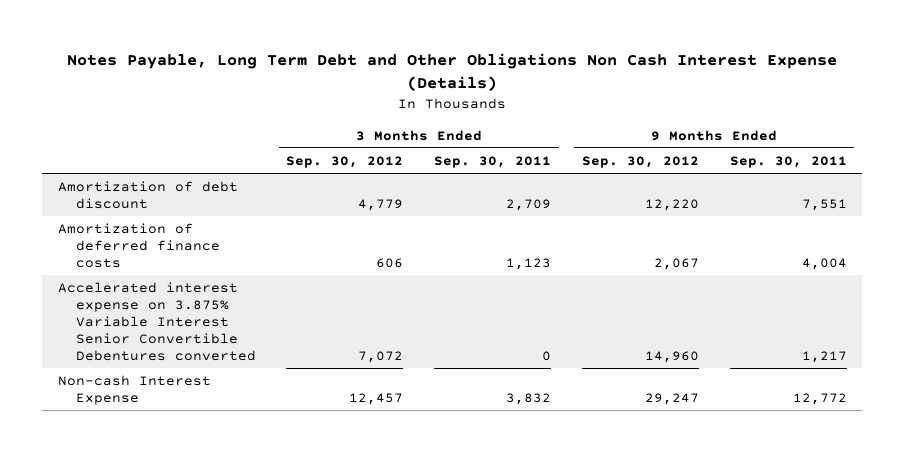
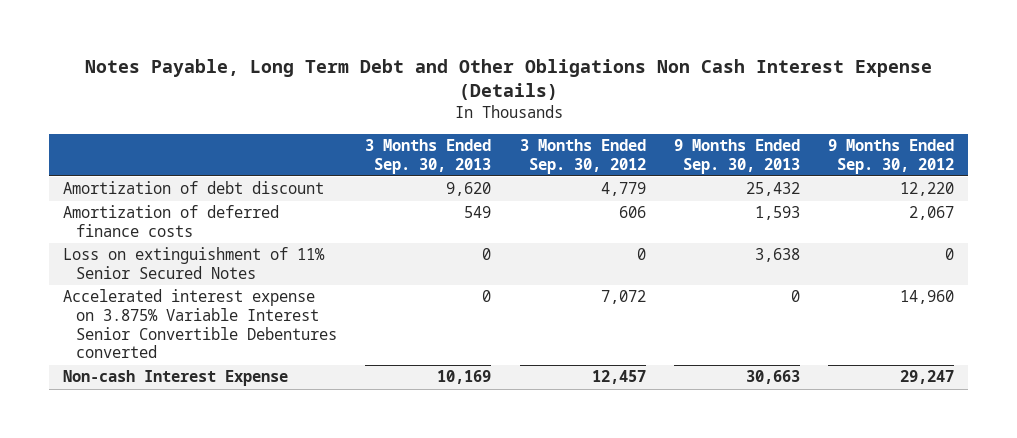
[434,155,552,168] Sep. 30, 2011 -> none
[729,155,847,168] Sep. 30, 2011 -> none
none -> [365,139,492,174] 3 Months Ended Sep. 30, 2013
none -> [673,139,800,174] 9 Months Ended Sep. 30, 2013
none -> [63,247,326,280] Loss on extinguishment of 11% Senior Secured Notes

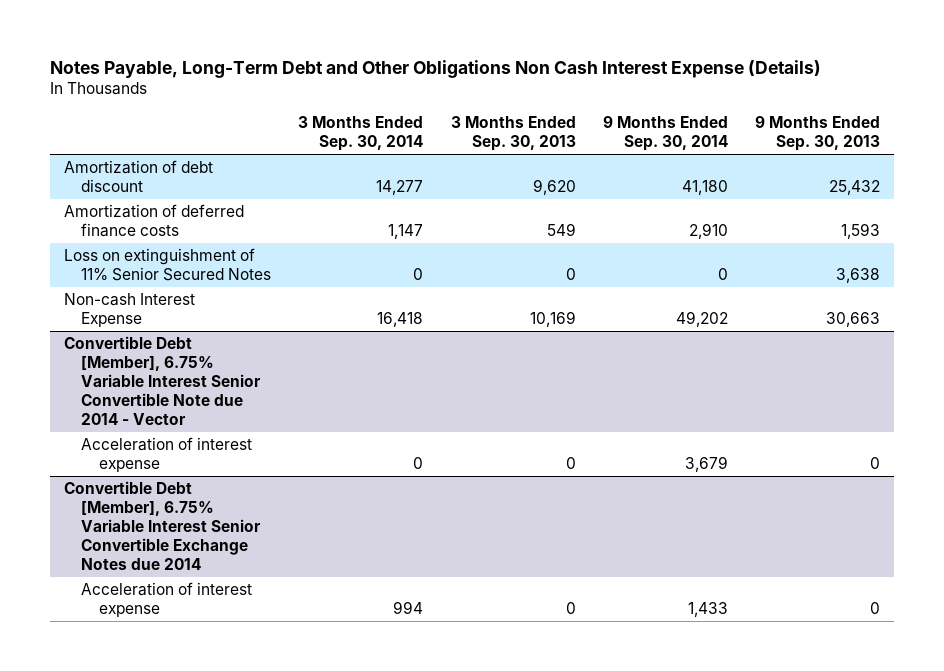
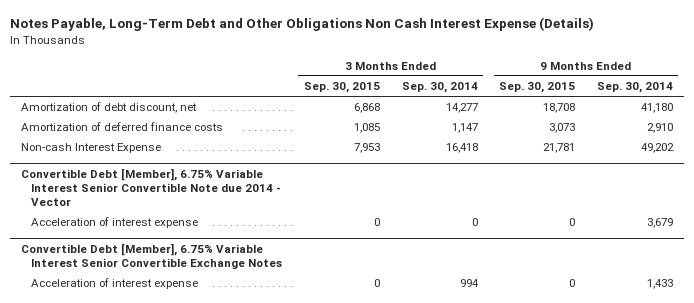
[450,116,576,151] 3 Months Ended Sep. 30, 2013 -> none
[755,116,881,151] 9 Months Ended Sep. 30, 2013 -> none
none -> [303,82,380,94] Sep. 30, 2015
none -> [499,82,576,94] Sep. 30, 2015
[63,160,213,193] Amortization of debt discount -> [20,102,197,114] Amortization of debt discount, net
[63,248,272,282] Loss on extinguishment of 11% Senior Secured Notes -> none
[63,481,262,570] Convertible Debt [Member], 6.75% Variable Interest Senior Convertible Exchange Notes due 2014 -> [20,243,283,270] Convertible Debt [Member], 6.75% Variable Interest Senior Convertible Exchange Notes

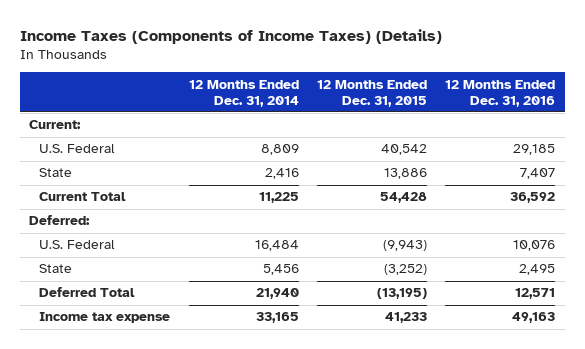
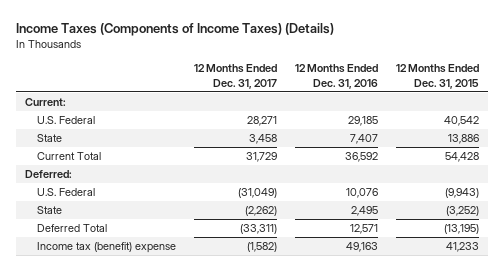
[188,79,299,107] 12 Months Ended Dec. 31, 2014 -> none
none -> [194,64,278,89] 12 Months Ended Dec. 31, 2017
[39,312,171,324] Income tax expense -> [37,242,177,254] Income tax (benefit) expense

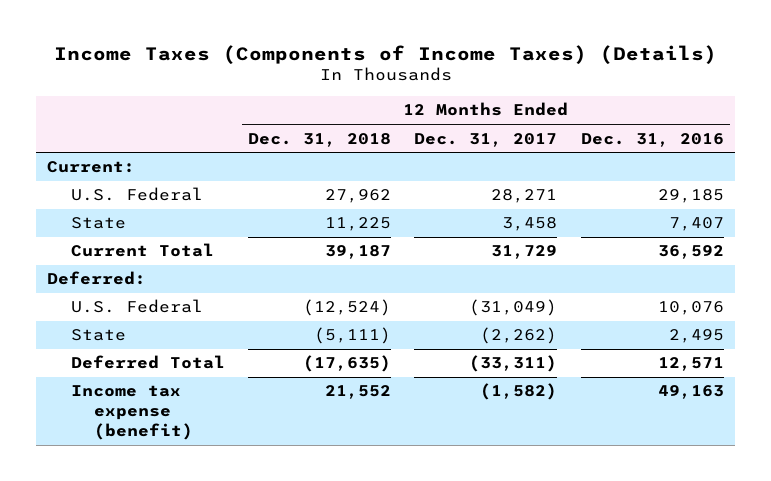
[395,64,479,89] 12 Months Ended Dec. 31, 2015 -> none
none -> [248,132,392,147] Dec. 31, 2018
[37,242,177,254] Income tax (benefit) expense -> [70,385,193,441] Income tax expense (benefit)

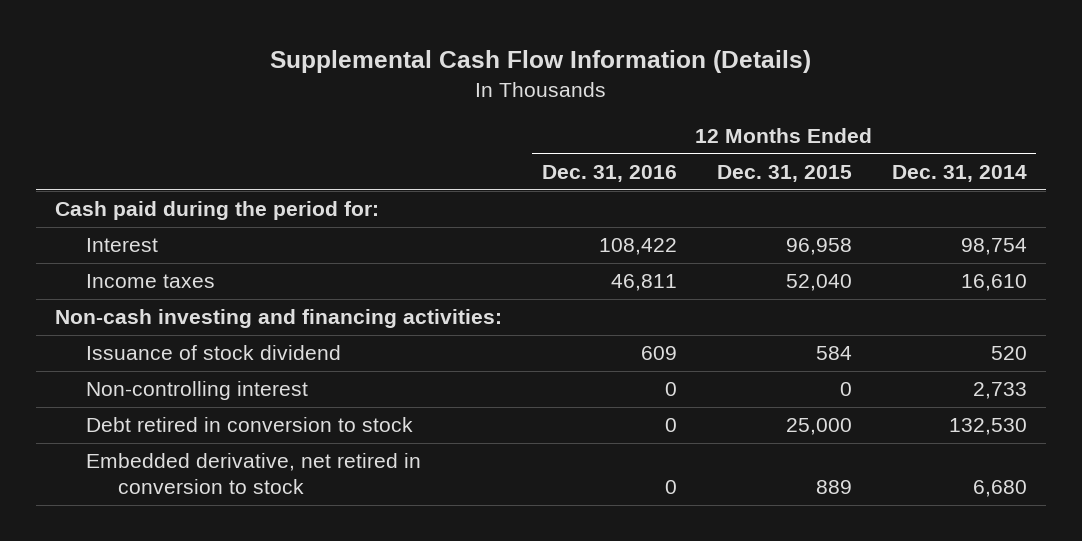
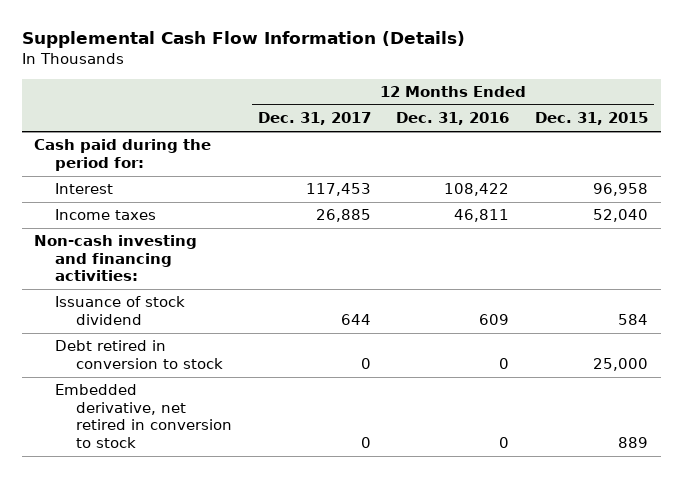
[891,165,1027,183] Dec. 31, 2014 -> none
none -> [257,112,371,126] Dec. 31, 2017
[86,381,309,401] Non-controlling interest -> none

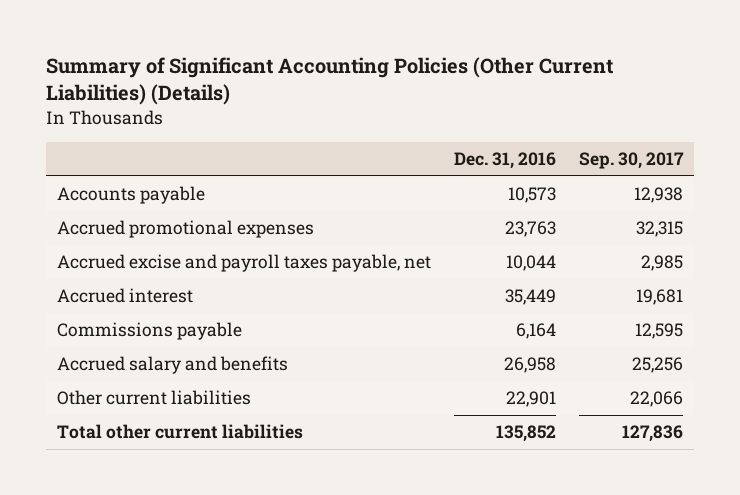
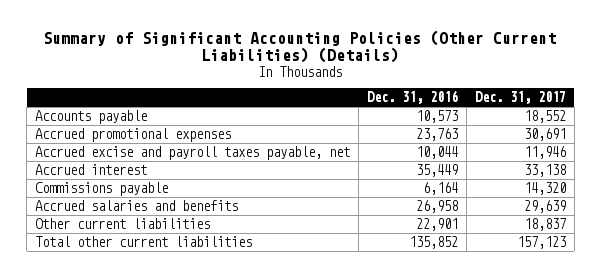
[578,151,684,169] Sep. 30, 2017 -> none
none -> [474,91,566,105] Dec. 31, 2017
[57,356,289,375] Accrued salary and benefits -> [35,200,239,212] Accrued salaries and benefits

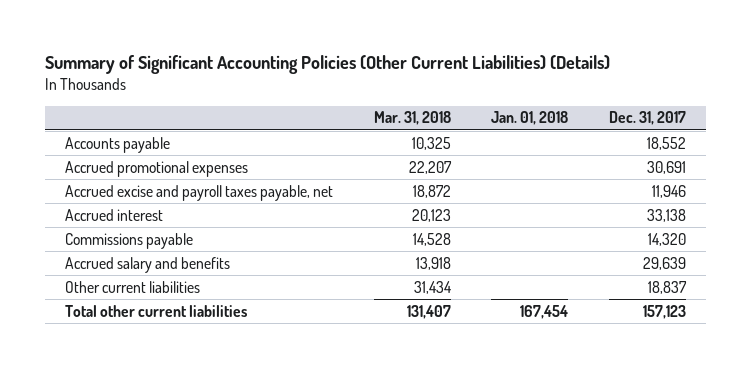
[366,90,458,105] Dec. 31, 2016 -> none
none -> [373,111,451,126] Mar. 31, 2018
none -> [491,111,569,126] Jan. 01, 2018
[35,200,239,212] Accrued salaries and benefits -> [65,256,231,273] Accrued salary and benefits

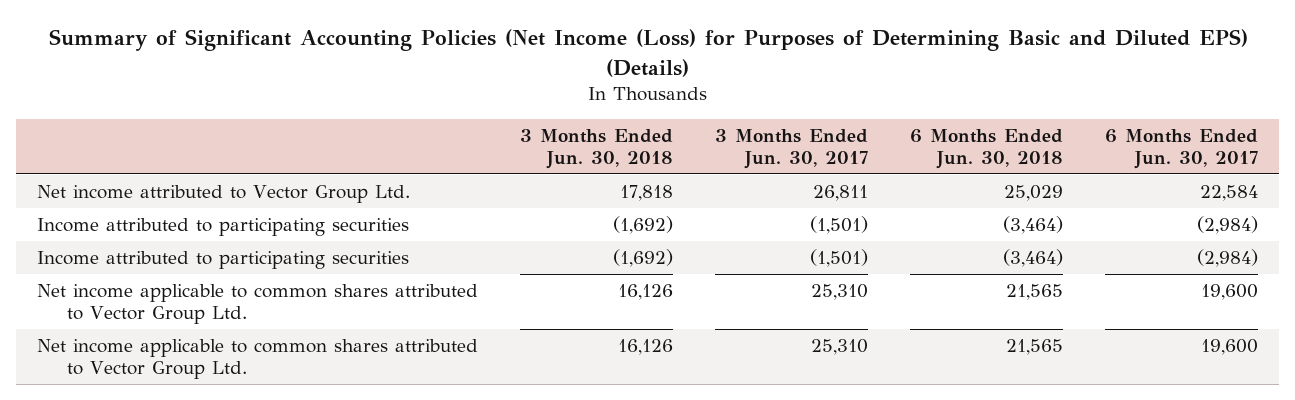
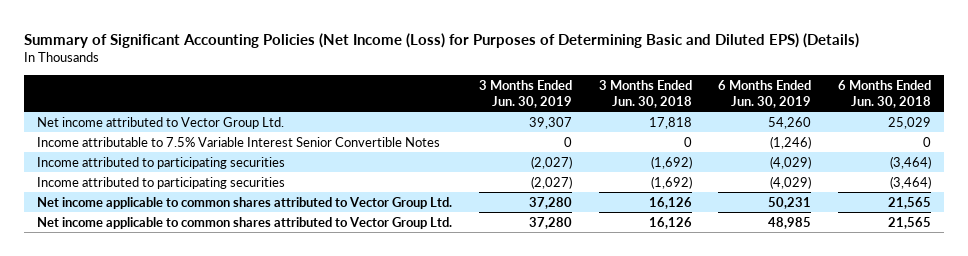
[715,128,869,169] 3 Months Ended Jun. 30, 2017 -> none
[1105,128,1259,169] 6 Months Ended Jun. 30, 2017 -> none
none -> [479,80,573,109] 3 Months Ended Jun. 30, 2019
none -> [718,80,812,109] 6 Months Ended Jun. 30, 2019
none -> [37,136,441,147] Income attributable to 7.5% Variable Interest Senior Convertible Notes

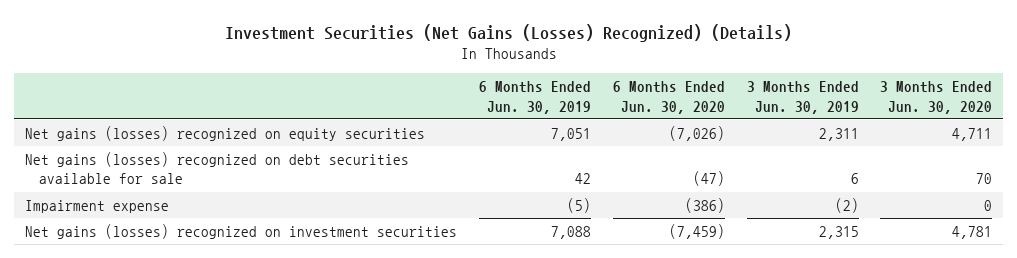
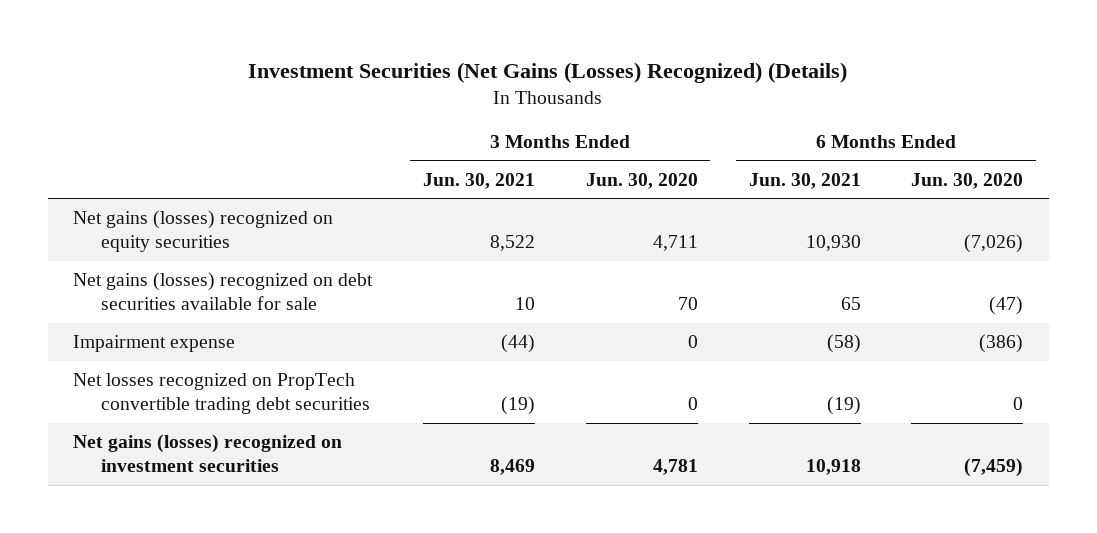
[478,81,591,114] 6 Months Ended Jun. 30, 2019 -> none
[746,81,859,114] 3 Months Ended Jun. 30, 2019 -> none
none -> [422,172,535,189] Jun. 30, 2021
none -> [748,172,861,189] Jun. 30, 2021
none -> [73,373,370,414] Net losses recognized on PropTech convertible trading debt securities

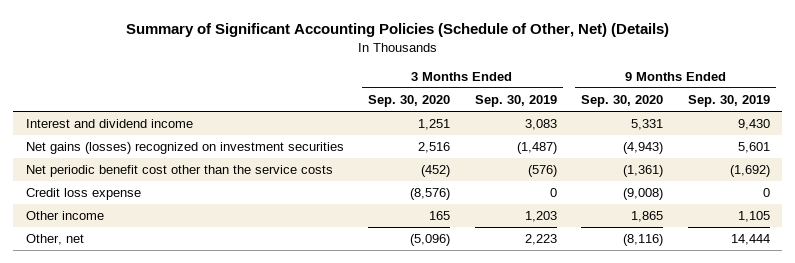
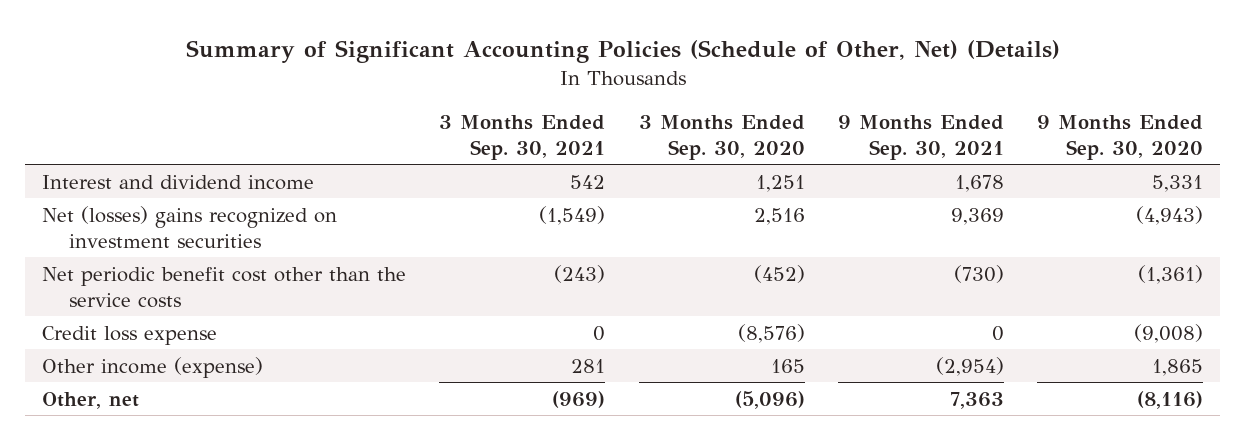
[474,95,557,108] Sep. 30, 2019 -> none
[687,95,770,108] Sep. 30, 2019 -> none
none -> [439,114,606,161] 3 Months Ended Sep. 30, 2021
none -> [838,114,1005,161] 9 Months Ended Sep. 30, 2021
[25,142,344,155] Net gains (losses) recognized on investment securities -> [41,205,337,248] Net (losses) gains recognized on investment securities
[25,211,104,221] Other income -> [41,356,263,378] Other income (expense)

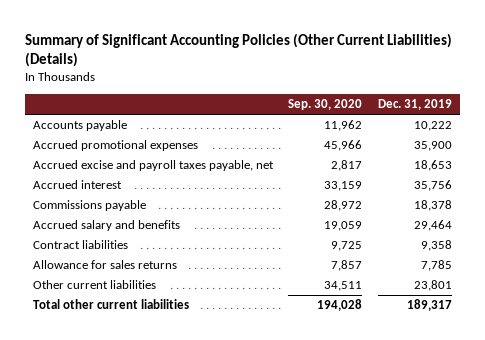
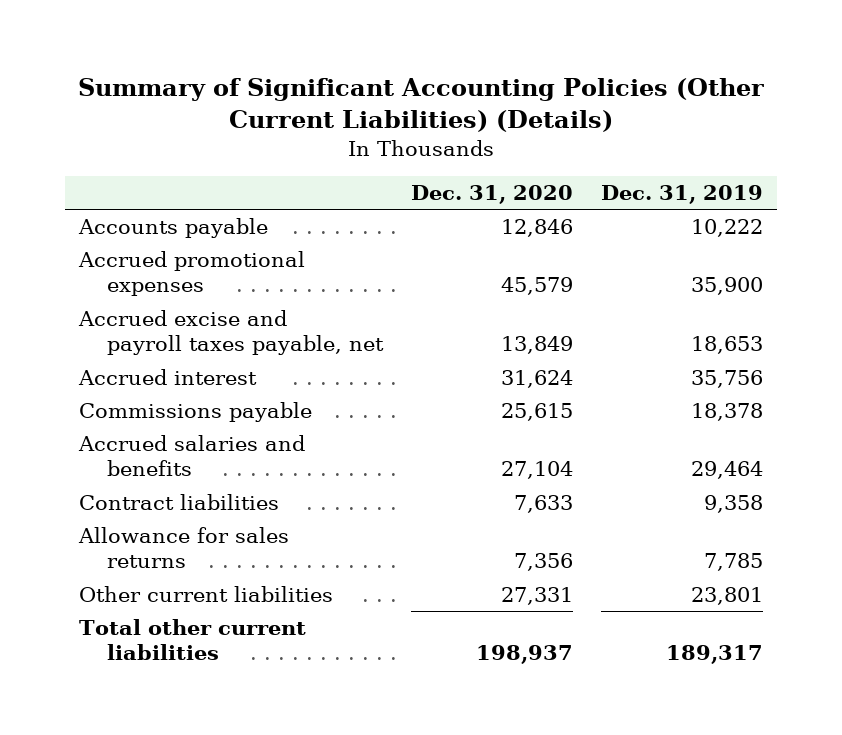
[288,99,363,111] Sep. 30, 2020 -> none
none -> [410,185,573,205] Dec. 31, 2020
[32,220,180,232] Accrued salary and benefits -> [77,435,305,477] Accrued salaries and benefits

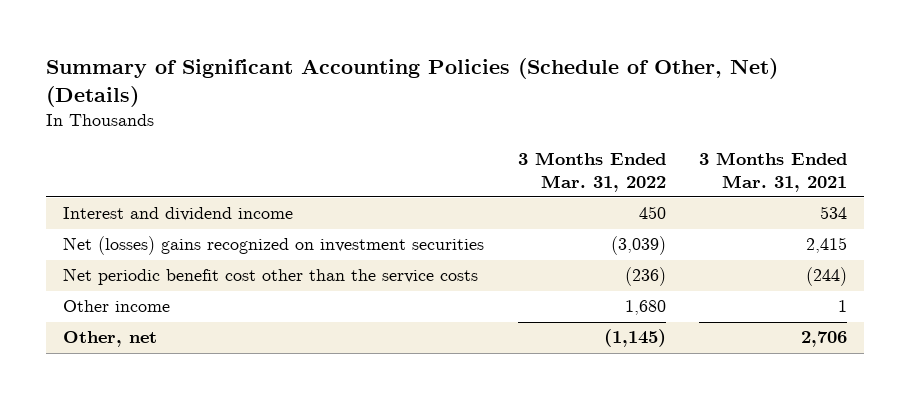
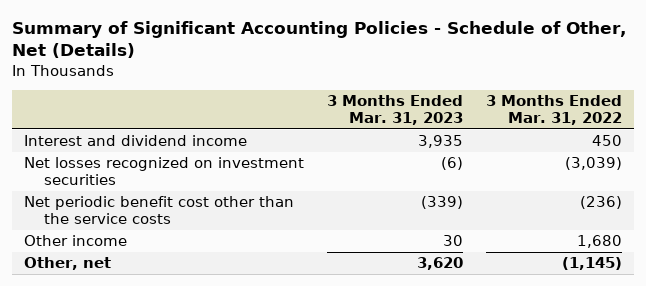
[46,57,779,107] Summary of Significant Accounting Policies (Schedule of Other, Net) (Details) -> [12,21,627,59] Summary of Significant Accounting Policies - Schedule of Other, Net (Details)
[699,152,848,192] 3 Months Ended Mar. 31, 2021 -> none
none -> [326,95,463,125] 3 Months Ended Mar. 31, 2023
[63,236,485,256] Net (losses) gains recognized on investment securities -> [23,157,304,185] Net losses recognized on investment securities

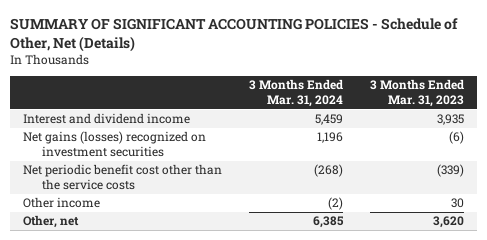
[12,21,627,59] Summary of Significant Accounting Policies - Schedule of Other, Net (Details) -> [9,17,458,52] SUMMARY OF SIGNIFICANT ACCOUNTING POLICIES - Schedule of Other, Net (Details)
[485,95,622,125] 3 Months Ended Mar. 31, 2022 -> none
none -> [248,79,343,108] 3 Months Ended Mar. 31, 2024
[23,157,304,185] Net losses recognized on investment securities -> [23,131,207,157] Net gains (losses) recognized on investment securities

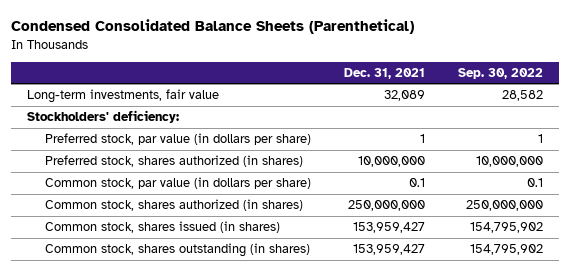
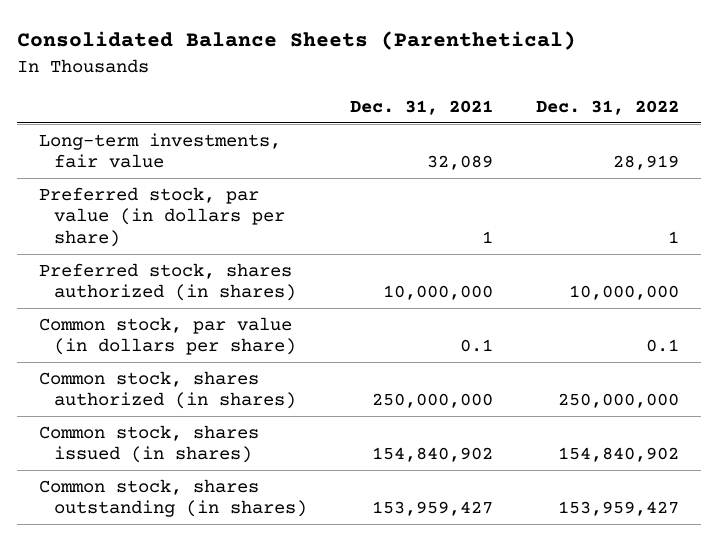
[10,18,414,34] Condensed Consolidated Balance Sheets (Parenthetical) -> [17,31,577,51] Consolidated Balance Sheets (Parenthetical)
[458,67,544,79] Sep. 30, 2022 -> none
none -> [536,100,680,116] Dec. 31, 2022
[27,110,180,124] Stockholders' deficiency: -> none
[353,222,426,234] 153,959,427 -> [371,447,493,463] 154,840,902

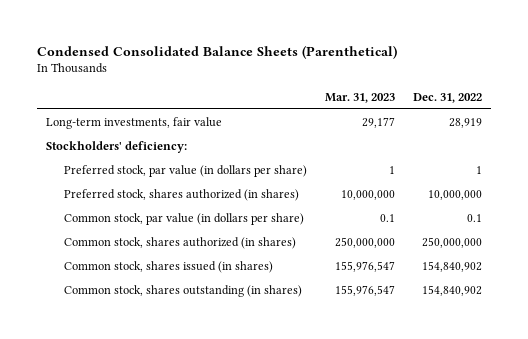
[17,31,577,51] Consolidated Balance Sheets (Parenthetical) -> [36,44,397,59] Condensed Consolidated Balance Sheets (Parenthetical)
[349,100,493,116] Dec. 31, 2021 -> none
none -> [324,92,395,103] Mar. 31, 2023
none -> [45,141,187,154] Stockholders' deficiency:
[558,501,680,517] 153,959,427 -> [421,285,482,297] 154,840,902

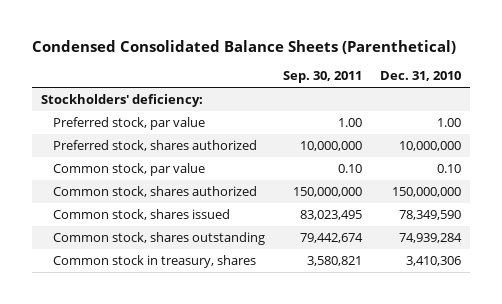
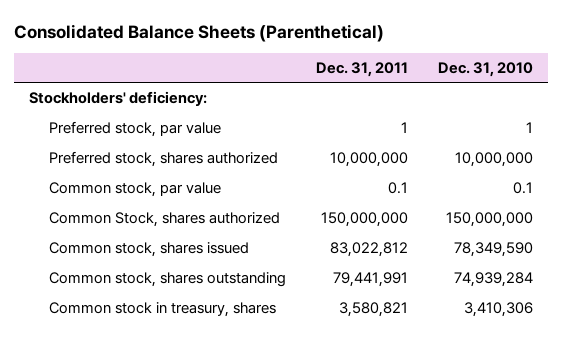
[32,39,457,54] Condensed Consolidated Balance Sheets (Parenthetical) -> [14,23,385,42] Consolidated Balance Sheets (Parenthetical)
[282,71,362,84] Sep. 30, 2011 -> none
none -> [315,61,408,77] Dec. 31, 2011
[436,117,461,127] 1.00 -> [525,122,533,134] 1
[436,163,461,173] 0.10 -> [512,182,533,195] 0.1
[52,185,257,197] Common stock, shares authorized -> [49,212,281,228] Common Stock, shares authorized

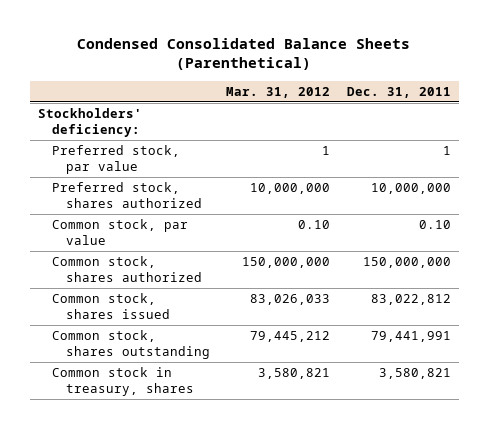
[14,23,385,42] Consolidated Balance Sheets (Parenthetical) -> [77,38,411,71] Condensed Consolidated Balance Sheets (Parenthetical)
[437,61,533,77] Dec. 31, 2010 -> none
none -> [226,86,331,98] Mar. 31, 2012
[387,182,408,195] 0.1 -> [418,220,451,230] 0.10
[49,212,281,228] Common Stock, shares authorized -> [51,256,202,282] Common stock, shares authorized

